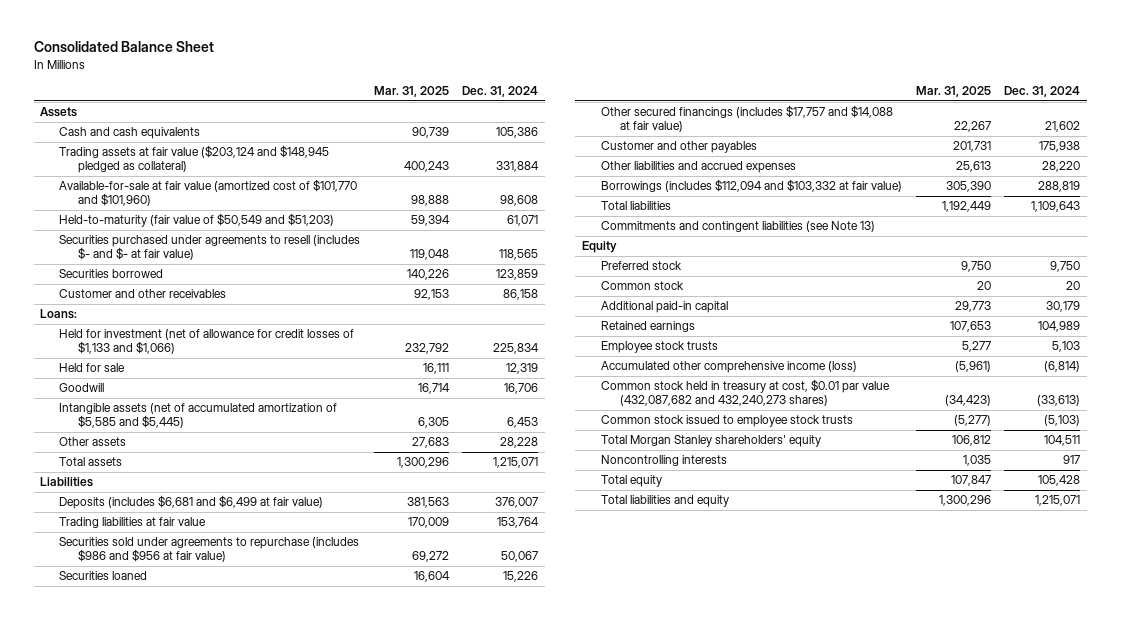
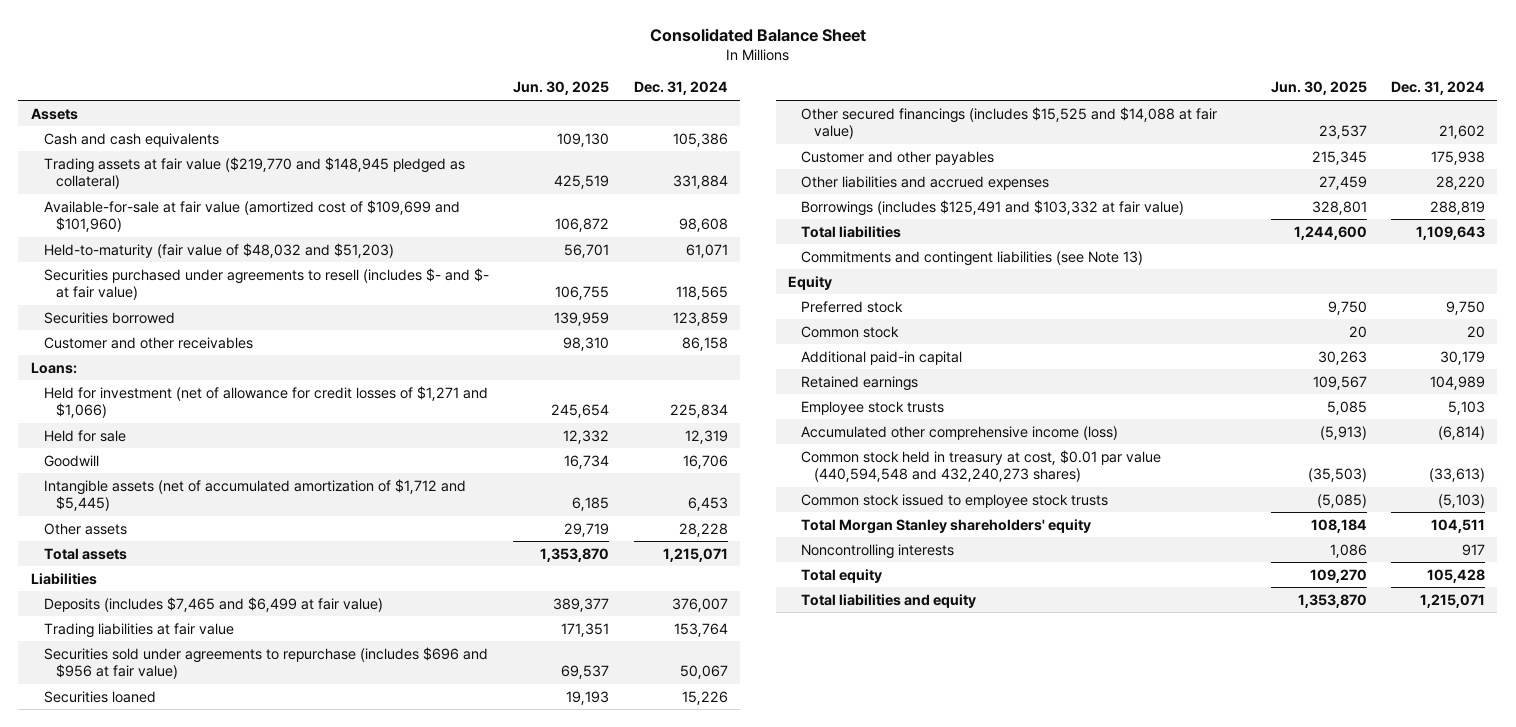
[373,86,449,98] Mar. 31, 2025 -> none
none -> [513,81,610,96] Jun. 30, 2025
[59,145,330,174] Trading assets at fair value ($203,124 and $148,945 pledged as collateral) -> [43,156,465,190] Trading assets at fair value ($219,770 and $148,945 pledged as collateral)
[59,179,358,207] Available-for-sale at fair value (amortized cost of $101,770 and $101,960) -> [43,199,460,233] Available-for-sale at fair value (amortized cost of $109,699 and $101,960)
[59,213,335,228] Held-to-maturity (fair value of $50,549 and $51,203) -> [43,242,394,258] Held-to-maturity (fair value of $48,032 and $51,203)
[59,329,355,355] Held for investment (net of allowance for credit losses of $1,133 and $1,066) -> [43,385,488,419] Held for investment (net of allowance for credit losses of $1,271 and $1,066)
[59,403,338,429] Intangible assets (net of accumulated amortization of $5,585 and $5,445) -> [43,478,466,512] Intangible assets (net of accumulated amortization of $1,712 and $5,445)
[59,495,324,510] Deposits (includes $6,681 and $6,499 at fair value) -> [43,596,383,612] Deposits (includes $7,465 and $6,499 at fair value)
[59,537,360,563] Securities sold under agreements to repurchase (includes $986 and $956 at fair value) -> [43,646,488,680] Securities sold under agreements to repurchase (includes $696 and $956 at fair value)
[601,105,894,133] Other secured financings (includes $17,757 and $14,088 at fair value) -> [801,106,1218,140] Other secured financings (includes $15,525 and $14,088 at fair value)
[601,179,903,193] Borrowings (includes $112,094 and $103,332 at fair value) -> [801,199,1185,216] Borrowings (includes $125,491 and $103,332 at fair value)
[601,379,891,407] Common stock held in treasury at cost, $0.01 par value (432,087,682 and 432,240,273 shares) -> [801,449,1162,483] Common stock held in treasury at cost, $0.01 par value (440,594,548 and 432,240,273 shares)

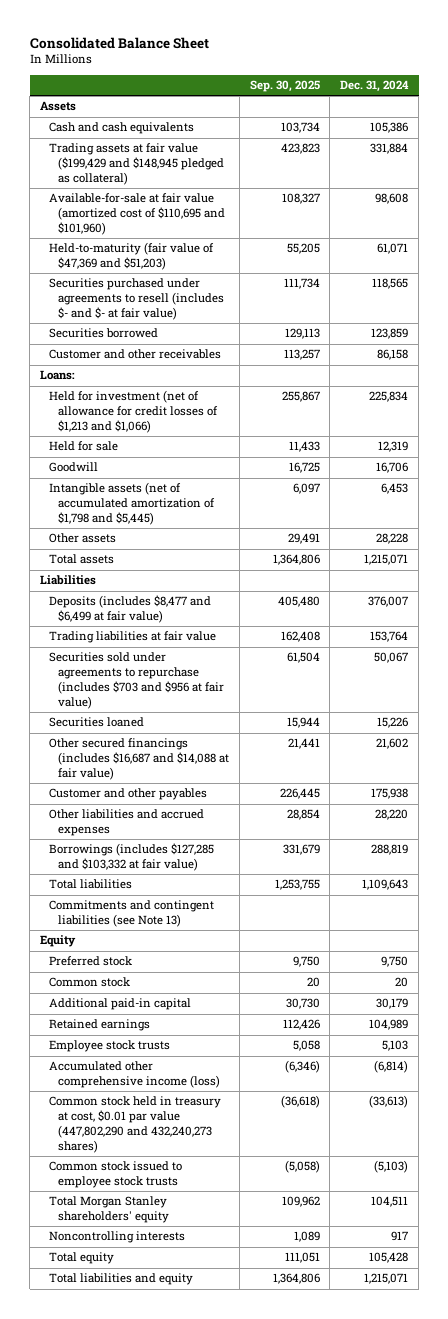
[513,81,610,96] Jun. 30, 2025 -> none
none -> [249,80,320,93] Sep. 30, 2025
[43,156,465,190] Trading assets at fair value ($219,770 and $148,945 pledged as collateral) -> [49,143,225,186] Trading assets at fair value ($199,429 and $148,945 pledged as collateral)
[43,199,460,233] Available-for-sale at fair value (amortized cost of $109,699 and $101,960) -> [49,193,226,236] Available-for-sale at fair value (amortized cost of $110,695 and $101,960)
[43,242,394,258] Held-to-maturity (fair value of $48,032 and $51,203) -> [49,242,215,271] Held-to-maturity (fair value of $47,369 and $51,203)
[43,385,488,419] Held for investment (net of allowance for credit losses of $1,271 and $1,066) -> [49,390,219,434] Held for investment (net of allowance for credit losses of $1,213 and $1,066)
[43,478,466,512] Intangible assets (net of accumulated amortization of $1,712 and $5,445) -> [49,482,216,526] Intangible assets (net of accumulated amortization of $1,798 and $5,445)
[43,596,383,612] Deposits (includes $7,465 and $6,499 at fair value) -> [49,595,212,624] Deposits (includes $8,477 and $6,499 at fair value)
[43,646,488,680] Securities sold under agreements to repurchase (includes $696 and $956 at fair value) -> [49,652,225,710] Securities sold under agreements to repurchase (includes $703 and $956 at fair value)
[801,106,1218,140] Other secured financings (includes $15,525 and $14,088 at fair value) -> [49,738,230,781] Other secured financings (includes $16,687 and $14,088 at fair value)
[801,199,1185,216] Borrowings (includes $125,491 and $103,332 at fair value) -> [49,843,215,872] Borrowings (includes $127,285 and $103,332 at fair value)
[801,449,1162,483] Common stock held in treasury at cost, $0.01 par value (440,594,548 and 432,240,273 shares) -> [49,1096,222,1154] Common stock held in treasury at cost, $0.01 par value (447,802,290 and 432,240,273 shares)

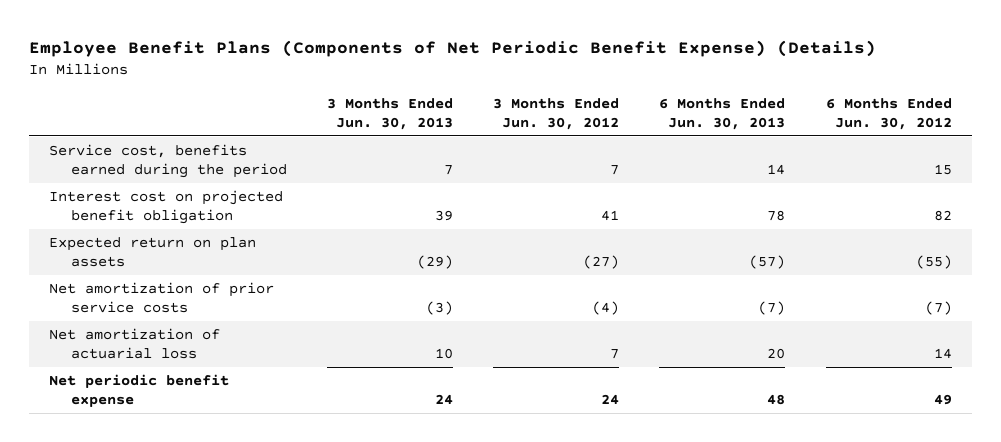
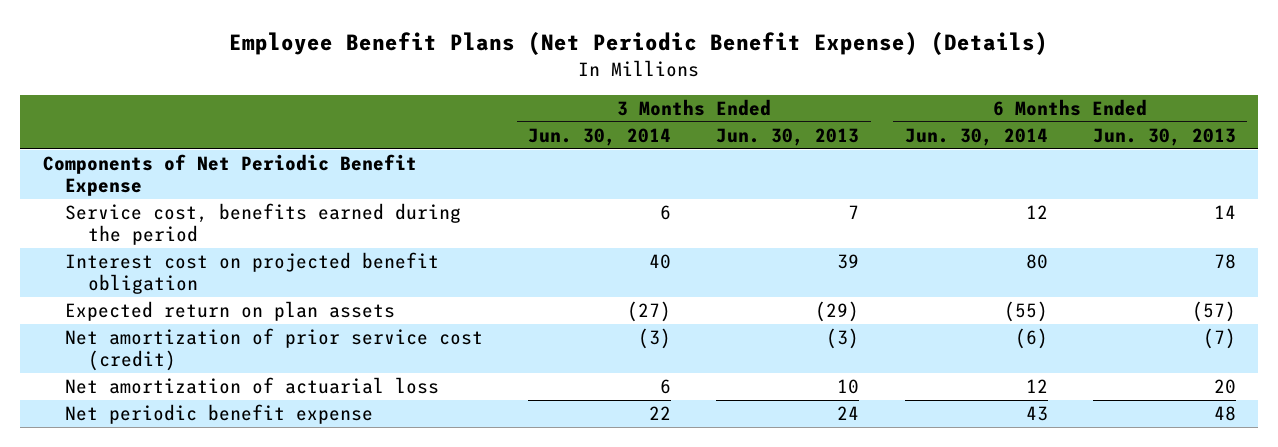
[28,40,876,58] Employee Benefit Plans (Components of Net Periodic Benefit Expense) (Details) -> [229,31,1049,55] Employee Benefit Plans (Net Periodic Benefit Expense) (Details)
[493,97,620,131] 3 Months Ended Jun. 30, 2012 -> none
[825,97,952,131] 6 Months Ended Jun. 30, 2012 -> none
none -> [528,127,672,146] Jun. 30, 2014
none -> [904,127,1048,146] Jun. 30, 2014
none -> [42,154,417,197] Components of Net Periodic Benefit Expense
[49,282,275,314] Net amortization of prior service costs -> [65,328,484,372] Net amortization of prior service cost (credit)

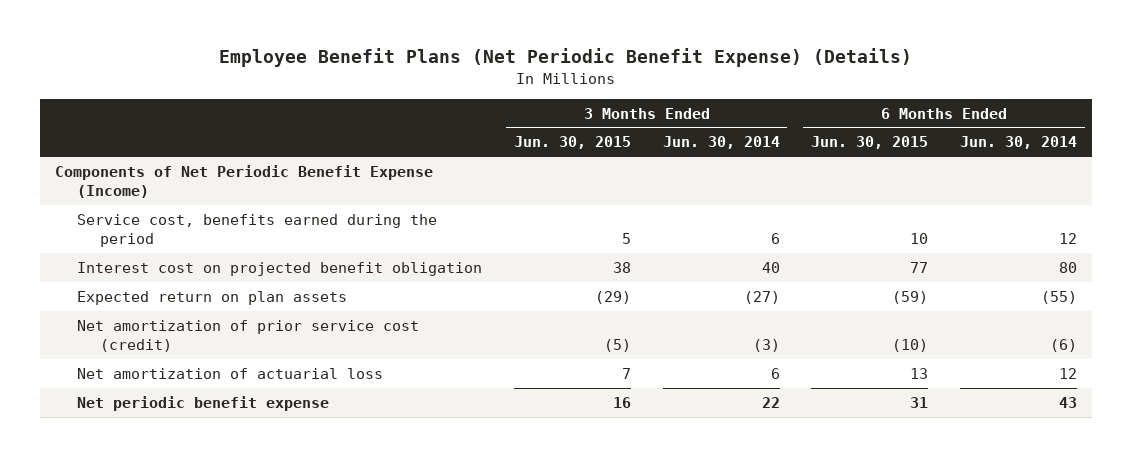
[716,127,860,146] Jun. 30, 2013 -> none
[1092,127,1236,146] Jun. 30, 2013 -> none
none -> [513,136,631,150] Jun. 30, 2015
none -> [811,136,929,150] Jun. 30, 2015
[42,154,417,197] Components of Net Periodic Benefit Expense -> [55,164,434,199] Components of Net Periodic Benefit Expense (Income)

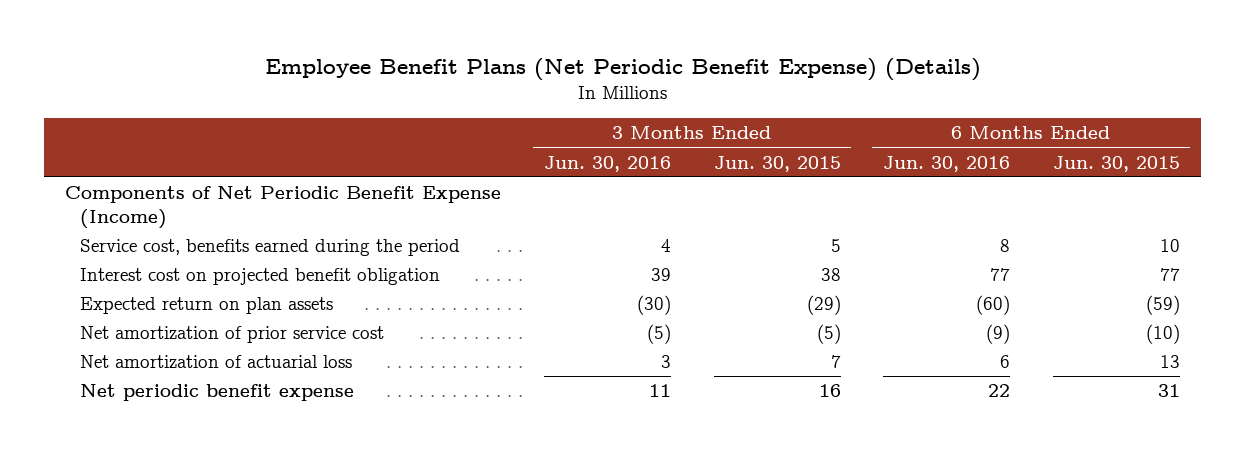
[662,136,780,150] Jun. 30, 2014 -> none
[959,136,1077,150] Jun. 30, 2014 -> none
none -> [543,155,671,172] Jun. 30, 2016
none -> [883,155,1011,172] Jun. 30, 2016
[77,319,420,353] Net amortization of prior service cost (credit) -> [79,326,384,344] Net amortization of prior service cost

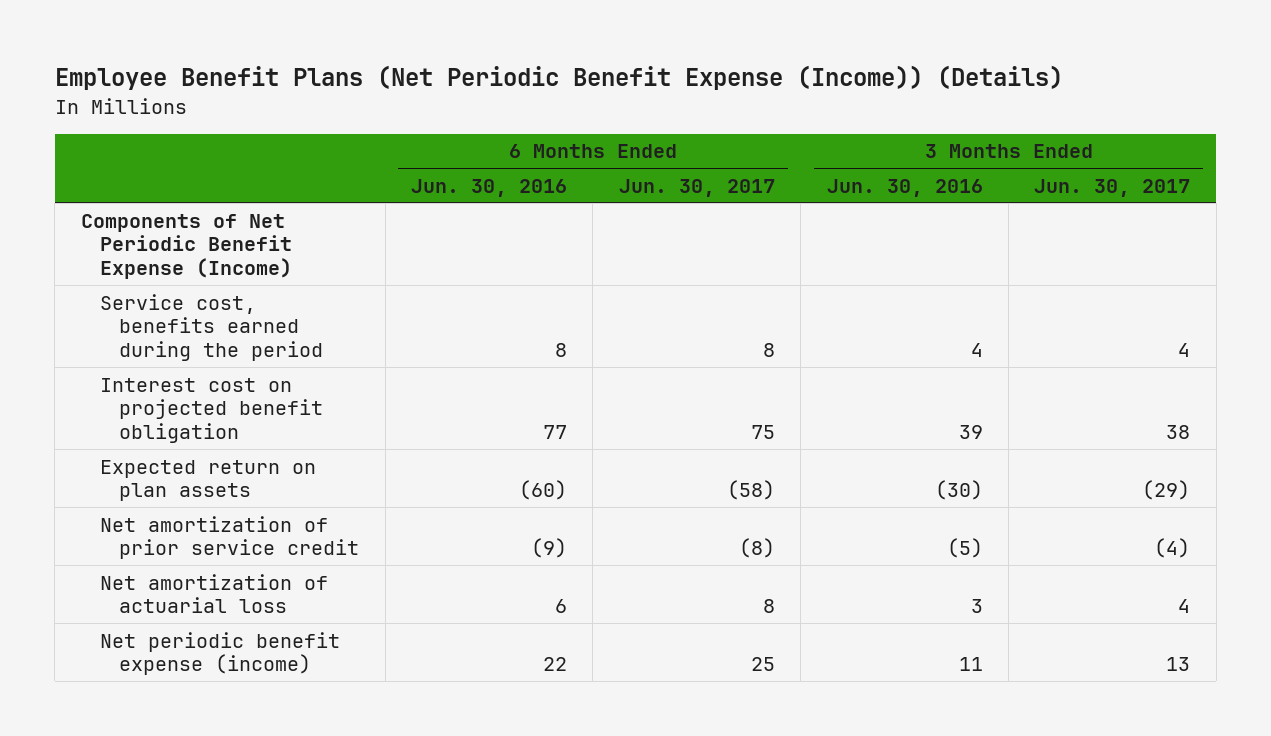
[264,57,981,81] Employee Benefit Plans (Net Periodic Benefit Expense) (Details) -> [54,65,1063,91] Employee Benefit Plans (Net Periodic Benefit Expense (Income)) (Details)
[713,155,841,172] Jun. 30, 2015 -> none
[1052,155,1180,172] Jun. 30, 2015 -> none
none -> [618,178,775,197] Jun. 30, 2017
none -> [1034,178,1191,197] Jun. 30, 2017
[79,326,384,344] Net amortization of prior service cost -> [100,515,360,560] Net amortization of prior service credit
[79,384,354,402] Net periodic benefit expense -> [100,631,341,676] Net periodic benefit expense (income)

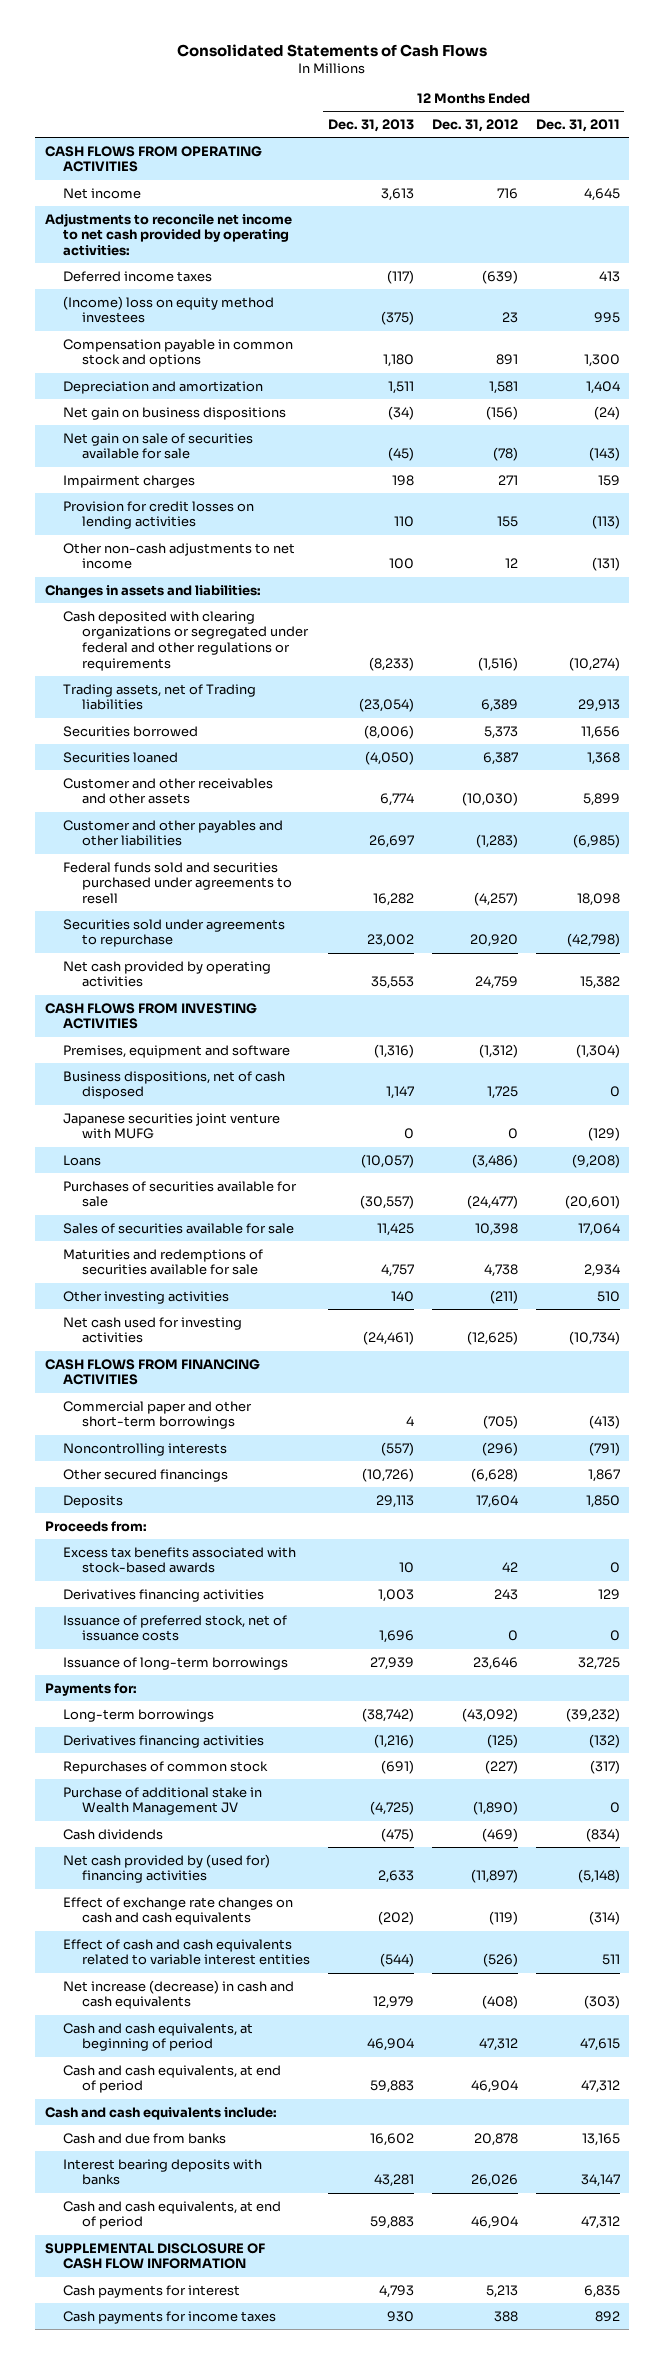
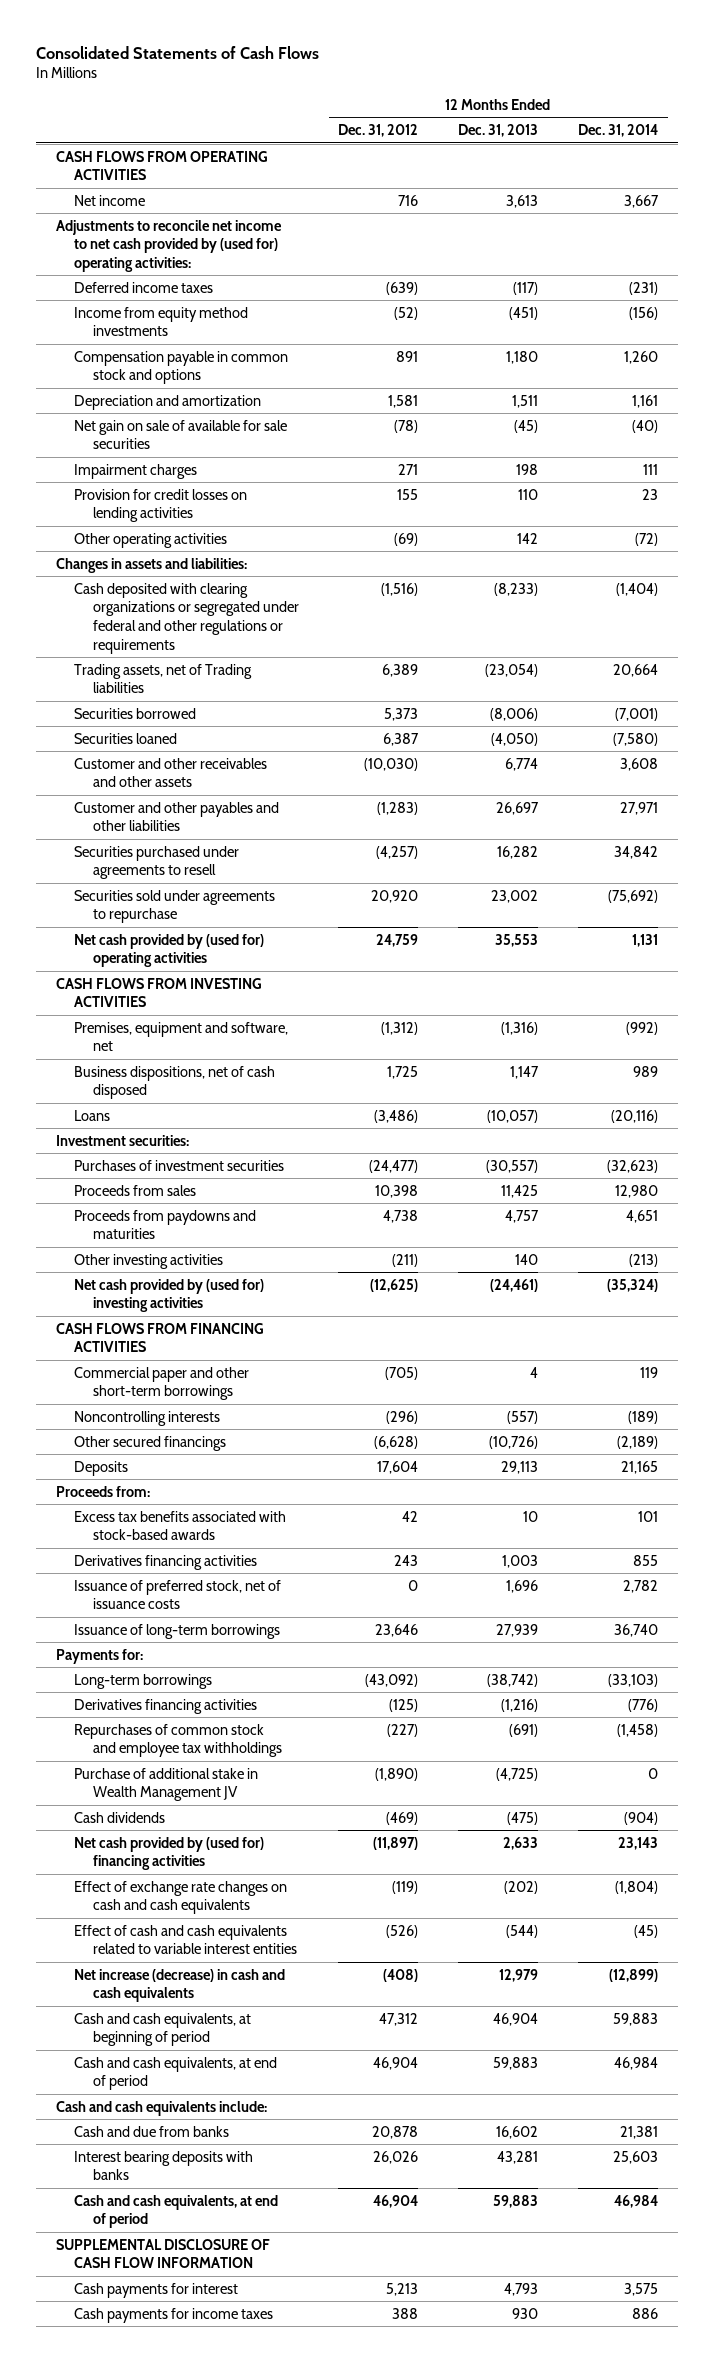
[535,119,620,133] Dec. 31, 2011 -> none
none -> [578,124,659,138] Dec. 31, 2014
[44,212,292,257] Adjustments to reconcile net income to net cash provided by operating activities: -> [55,219,282,272] Adjustments to reconcile net income to net cash provided by (used for) operating activities:
[63,295,275,324] (Income) loss on equity method investees -> [74,306,249,337] Income from equity method investments
[380,311,414,326] (375) -> [509,306,539,320] (451)
[501,312,518,324] 23 -> [394,306,419,320] (52)
[63,406,287,420] Net gain on business dispositions -> none
[63,432,254,460] Net gain on sale of securities available for sale -> [74,419,288,450] Net gain on sale of available for sale securities
[63,542,296,570] Other non-cash adjustments to net income -> none
none -> [74,532,228,548] Other operating activities
[63,861,292,905] Federal funds sold and securities purchased under agreements to resell -> [74,845,240,880] Securities purchased under agreements to resell
[63,960,272,988] Net cash provided by operating activities -> [74,933,265,968] Net cash provided by (used for) operating activities
[63,1044,291,1058] Premises, equipment and software -> [74,1021,289,1052] Premises, equipment and software, net
[63,1112,281,1140] Japanese securities joint venture with MUFG -> none
none -> [55,1134,189,1146] Investment securities:
[63,1180,298,1208] Purchases of securities available for sale -> [74,1159,285,1171] Purchases of investment securities
[63,1222,295,1234] Sales of securities available for sale -> [74,1184,197,1196] Proceeds from sales
[63,1248,264,1276] Maturities and redemptions of securities available for sale -> [74,1209,257,1240] Proceeds from paydowns and maturities
[63,1316,243,1344] Net cash used for investing activities -> [74,1278,265,1313] Net cash provided by (used for) investing activities
[63,1760,269,1774] Repurchases of common stock -> [74,1723,282,1758] Repurchases of common stock and employee tax withholdings

